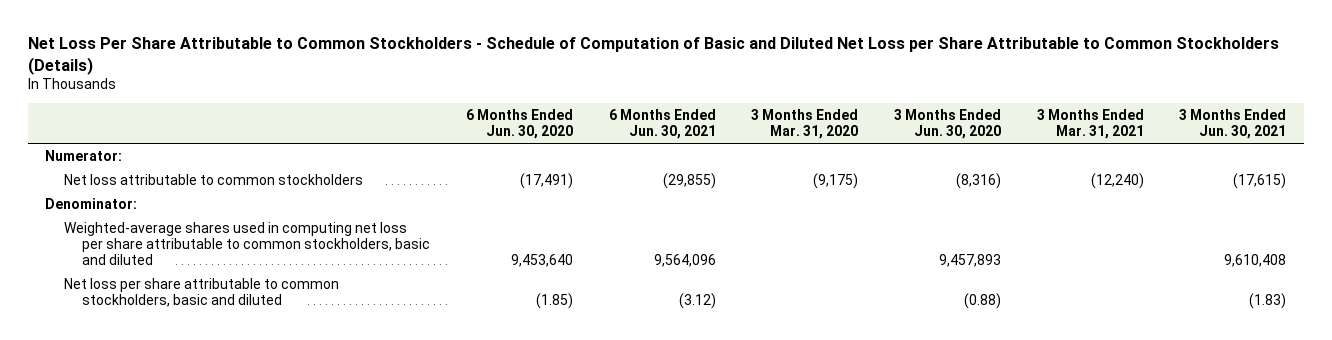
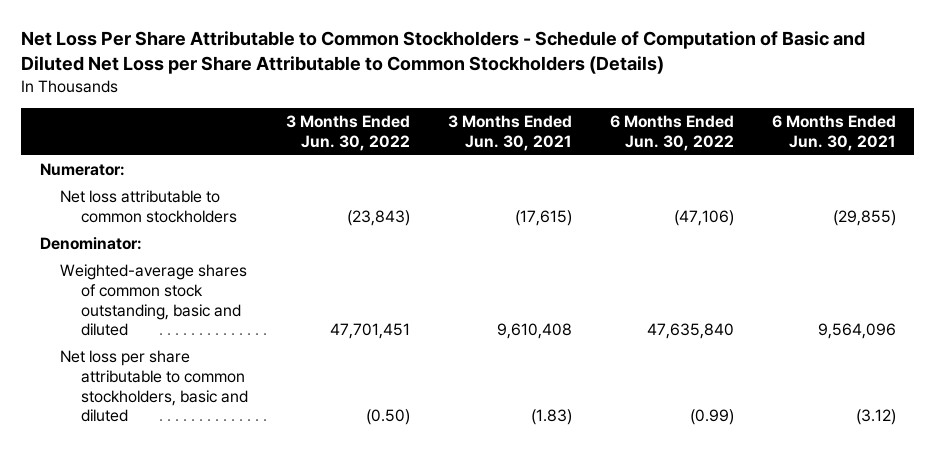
[465,109,573,139] 6 Months Ended Jun. 30, 2020 -> none
[751,109,859,139] 3 Months Ended Mar. 31, 2020 -> none
[893,109,1001,139] 3 Months Ended Jun. 30, 2020 -> none
[1036,109,1144,139] 3 Months Ended Mar. 31, 2021 -> none
none -> [285,114,410,151] 3 Months Ended Jun. 30, 2022
none -> [609,114,734,151] 6 Months Ended Jun. 30, 2022
[63,222,431,265] Weighted-average shares used in computing net loss per share attributable to common stockholders, basic and diluted -> [60,264,248,337] Weighted-average shares of common stock outstanding, basic and diluted

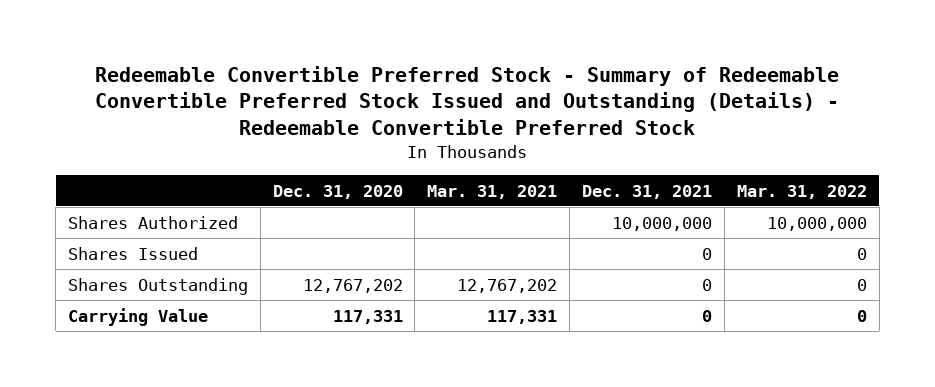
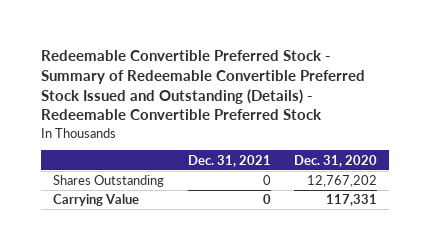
[427,184,558,199] Mar. 31, 2021 -> none
[736,184,867,199] Mar. 31, 2022 -> none
[67,215,238,229] Shares Authorized -> none
[67,246,198,260] Shares Issued -> none

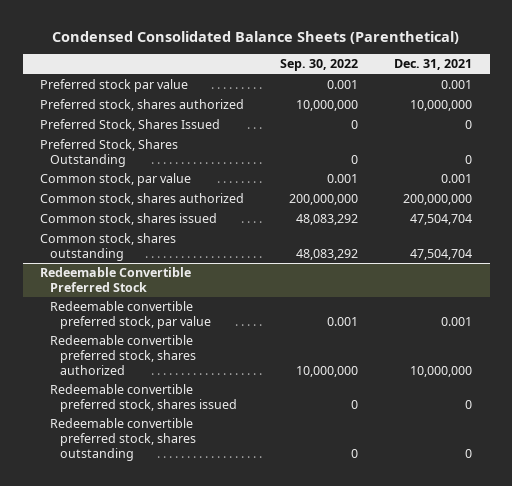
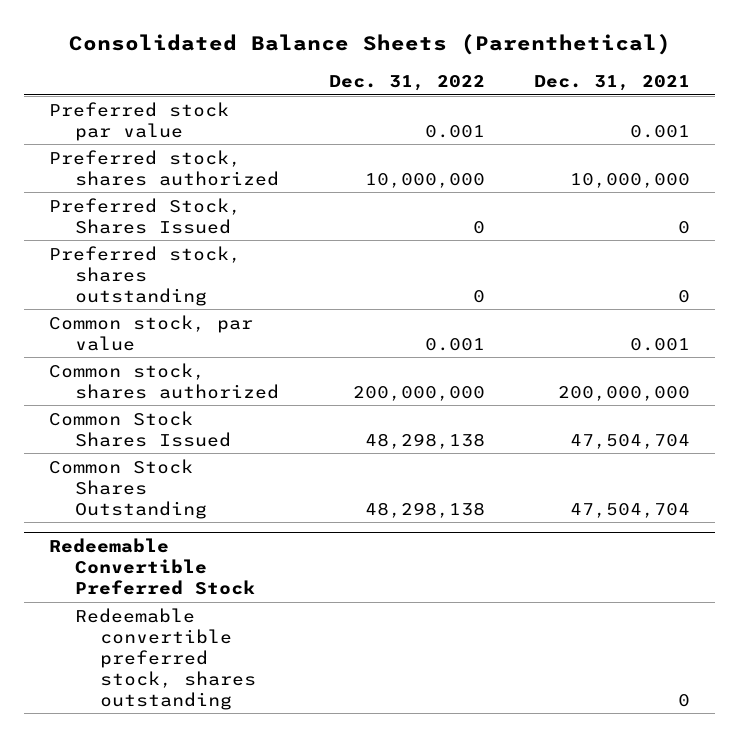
[52,30,460,44] Condensed Consolidated Balance Sheets (Parenthetical) -> [68,34,671,56] Consolidated Balance Sheets (Parenthetical)
[280,59,359,72] Sep. 30, 2022 -> none
none -> [328,75,485,92] Dec. 31, 2022
[40,139,179,167] Preferred Stock, Shares Outstanding -> [48,245,241,306] Preferred stock, shares outstanding
[40,213,218,226] Common stock, shares issued -> [48,410,231,447] Common Stock Shares Issued
[40,233,177,261] Common stock, shares outstanding -> [48,458,207,519] Common Stock Shares Outstanding
[50,301,212,329] Redeemable convertible preferred stock, par value -> none
[50,335,197,375] Redeemable convertible preferred stock, shares authorized -> none
[50,384,238,412] Redeemable convertible preferred stock, shares issued -> none

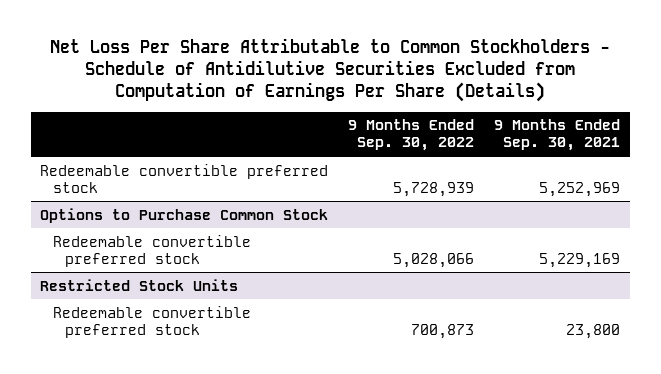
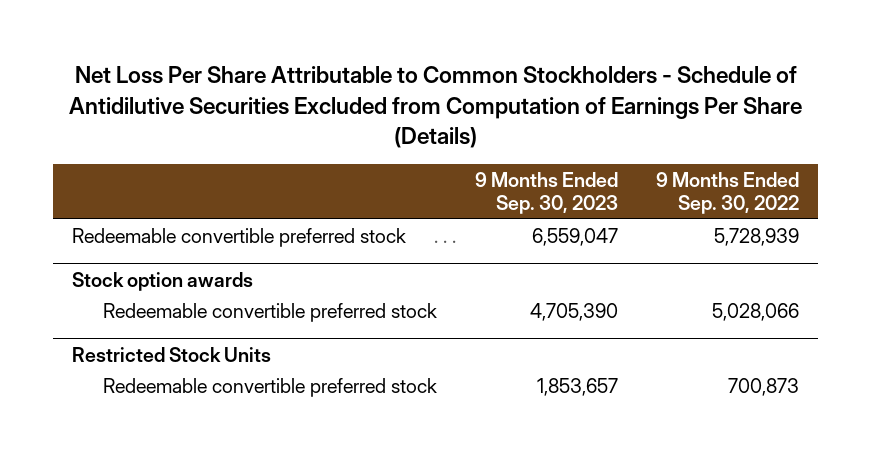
[494,119,621,152] 9 Months Ended Sep. 30, 2021 -> none
none -> [475,171,619,215] 9 Months Ended Sep. 30, 2023
[40,207,329,223] Options to Purchase Common Stock -> [72,271,254,291] Stock option awards

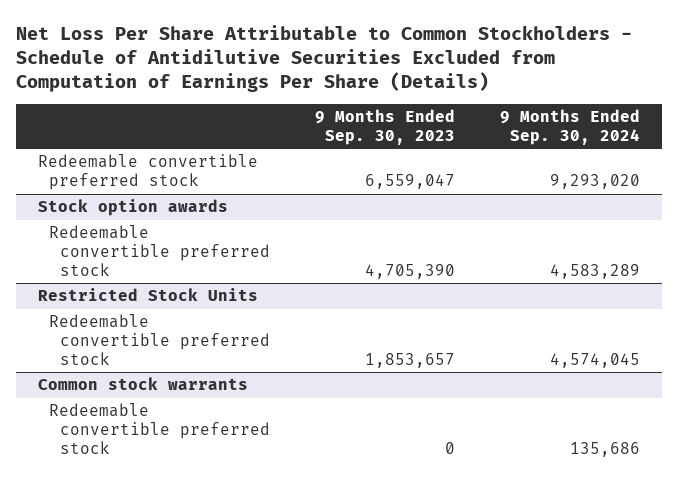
[656,171,800,215] 9 Months Ended Sep. 30, 2022 -> none
none -> [499,108,640,145] 9 Months Ended Sep. 30, 2024
none -> [38,377,249,391] Common stock warrants
none -> [48,403,270,455] Redeemable convertible preferred stock

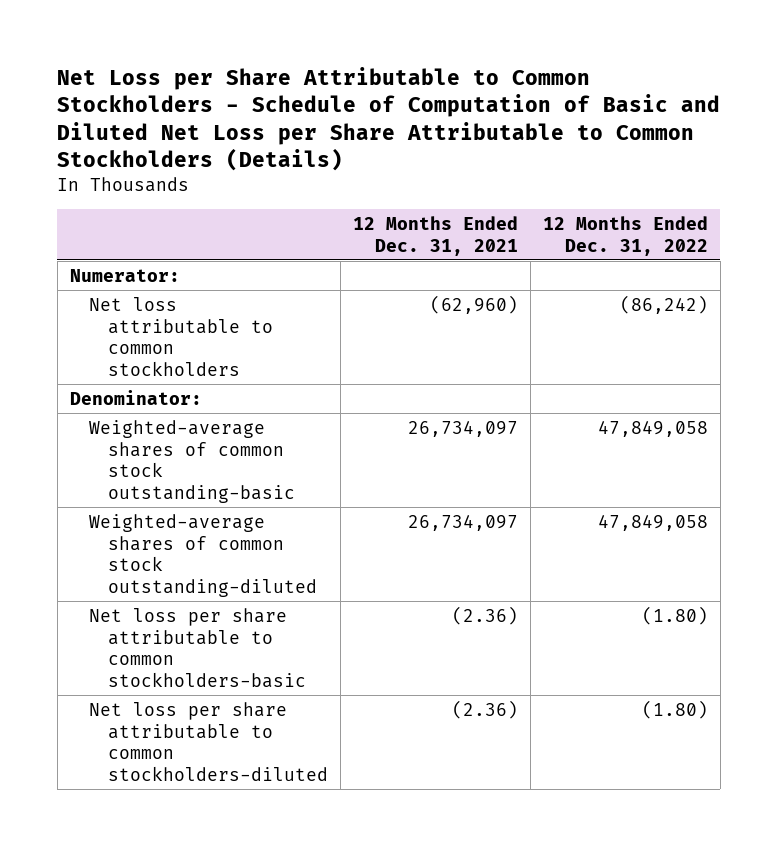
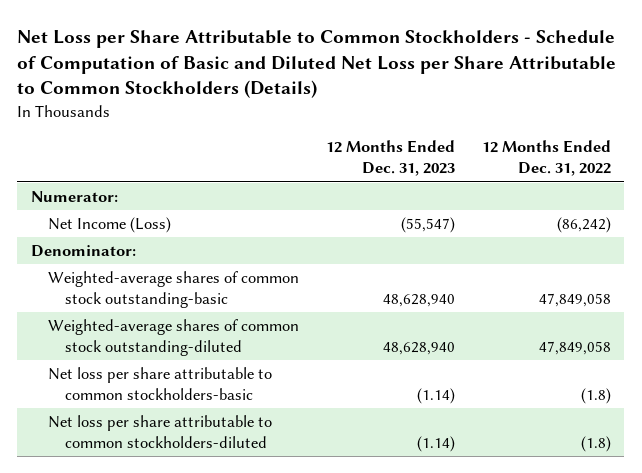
[352,215,518,256] 12 Months Ended Dec. 31, 2021 -> none
none -> [325,140,455,177] 12 Months Ended Dec. 31, 2023
[88,296,273,377] Net loss attributable to common stockholders -> [47,217,171,234] Net Income (Loss)
[641,605,708,625] (1.80) -> [580,388,611,405] (1.8)
[641,699,708,719] (1.80) -> [580,436,611,453] (1.8)

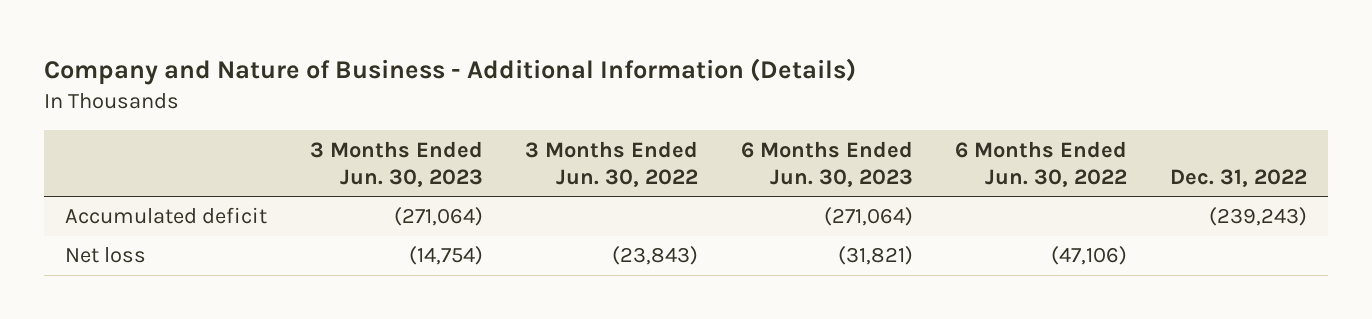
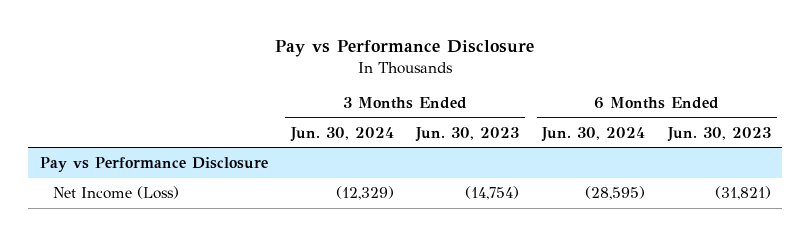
[43,58,856,86] Company and Nature of Business - Additional Information (Details) -> [275,40,535,58] Pay vs Performance Disclosure
[525,140,699,188] 3 Months Ended Jun. 30, 2022 -> none
[955,140,1128,188] 6 Months Ended Jun. 30, 2022 -> none
[1170,169,1308,188] Dec. 31, 2022 -> none
none -> [289,126,394,142] Jun. 30, 2024
none -> [541,126,646,142] Jun. 30, 2024
[64,207,267,225] Accumulated deficit -> none
none -> [39,157,268,173] Pay vs Performance Disclosure
[64,247,146,264] Net loss -> [52,186,179,200] Net Income (Loss)

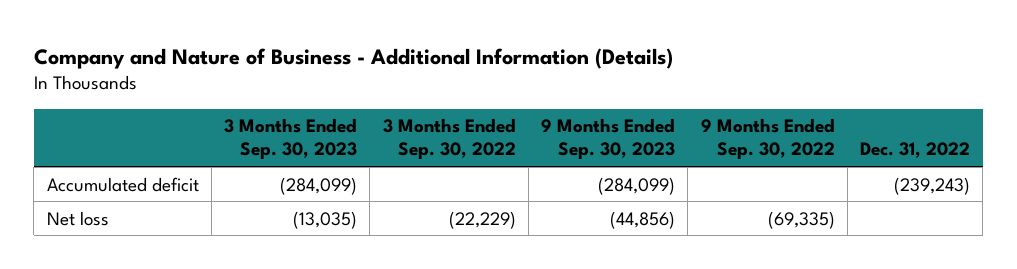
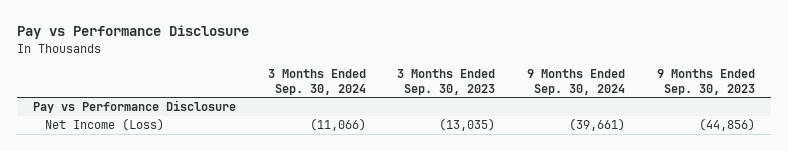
[33,47,673,69] Company and Nature of Business - Additional Information (Details) -> [17,25,250,40] Pay vs Performance Disclosure
[382,118,516,160] 3 Months Ended Sep. 30, 2022 -> none
[700,118,835,160] 9 Months Ended Sep. 30, 2022 -> none
[859,142,970,159] Dec. 31, 2022 -> none
none -> [267,69,366,95] 3 Months Ended Sep. 30, 2024
none -> [527,69,626,95] 9 Months Ended Sep. 30, 2024
[46,176,199,192] Accumulated deficit -> none
none -> [32,100,236,114] Pay vs Performance Disclosure
[46,210,109,226] Net loss -> [44,118,164,132] Net Income (Loss)

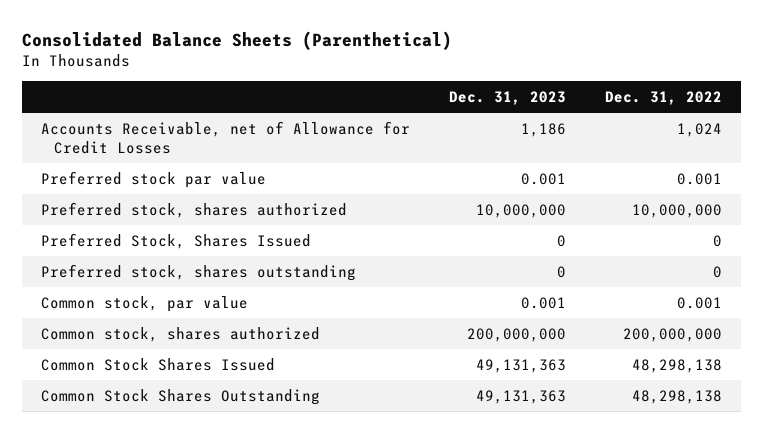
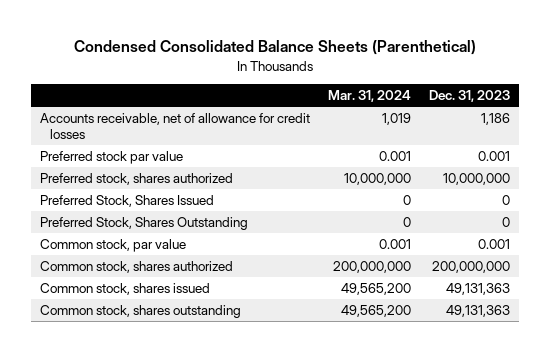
[22,30,453,50] Consolidated Balance Sheets (Parenthetical) -> [73,40,476,56] Condensed Consolidated Balance Sheets (Parenthetical)
[604,91,722,106] Dec. 31, 2022 -> none
none -> [327,90,411,103] Mar. 31, 2024
[41,120,411,155] Accounts Receivable, net of Allowance for Credit Losses -> [40,112,311,139] Accounts receivable, net of allowance for credit losses
[41,263,357,281] Preferred stock, shares outstanding -> [40,216,249,230] Preferred Stock, Shares Outstanding
[41,357,276,371] Common Stock Shares Issued -> [40,282,211,295] Common stock, shares issued
[41,388,321,405] Common Stock Shares Outstanding -> [40,304,242,318] Common stock, shares outstanding

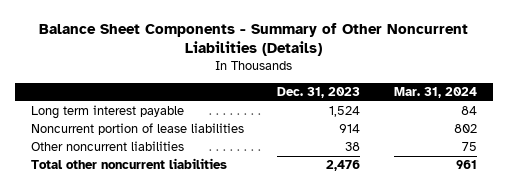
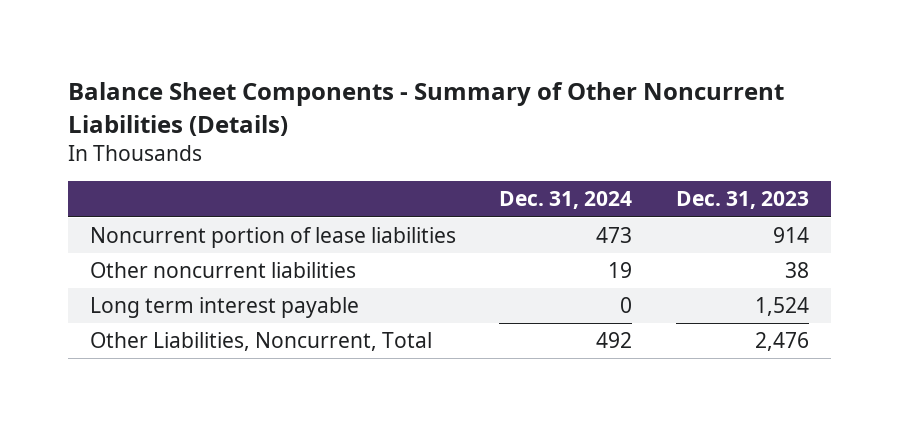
[393,86,477,98] Mar. 31, 2024 -> none
none -> [499,191,633,210] Dec. 31, 2024
[31,105,185,120] Long term interest payable -> [89,297,359,319] Long term interest payable
[31,158,228,170] Total other noncurrent liabilities -> [89,332,432,352] Other Liabilities, Noncurrent, Total

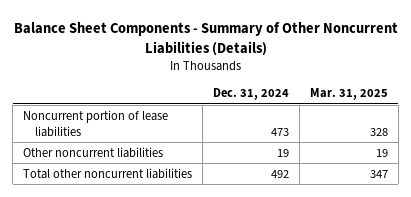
[676,191,810,210] Dec. 31, 2023 -> none
none -> [309,88,388,101] Mar. 31, 2025
[89,297,359,319] Long term interest payable -> none
[89,332,432,352] Other Liabilities, Noncurrent, Total -> [23,167,193,179] Total other noncurrent liabilities

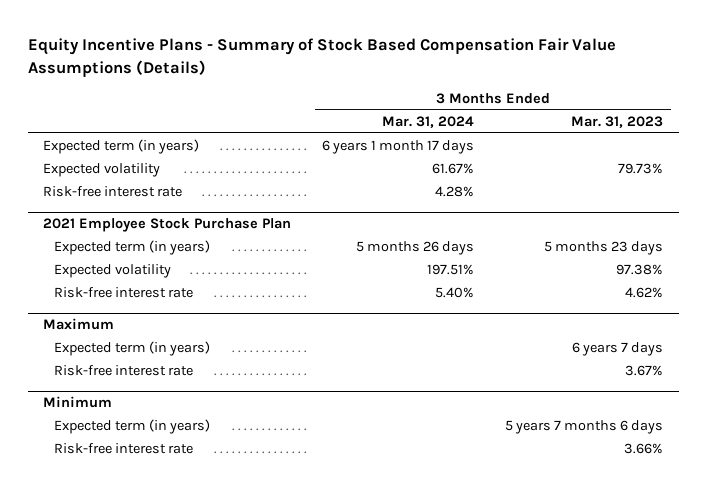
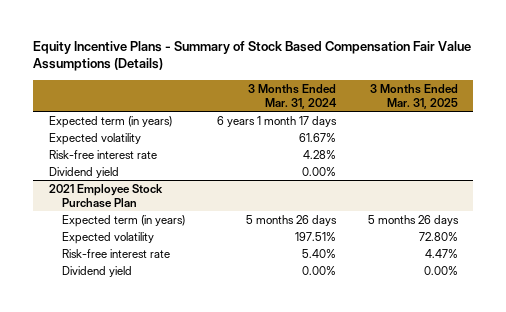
[571,115,664,128] Mar. 31, 2023 -> none
none -> [369,83,458,109] 3 Months Ended Mar. 31, 2025
none -> [48,166,119,178] Dividend yield
[43,318,115,331] Maximum -> none
[53,340,210,356] Expected term (in years) -> none
[53,364,193,376] Risk-free interest rate -> none
[43,396,113,409] Minimum -> none
[53,418,210,434] Expected term (in years) -> none
[53,442,193,454] Risk-free interest rate -> none
none -> [62,265,133,277] Dividend yield

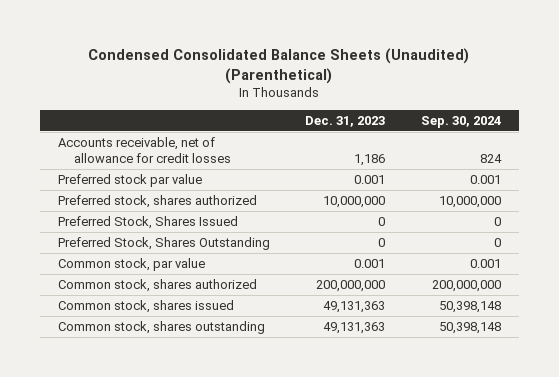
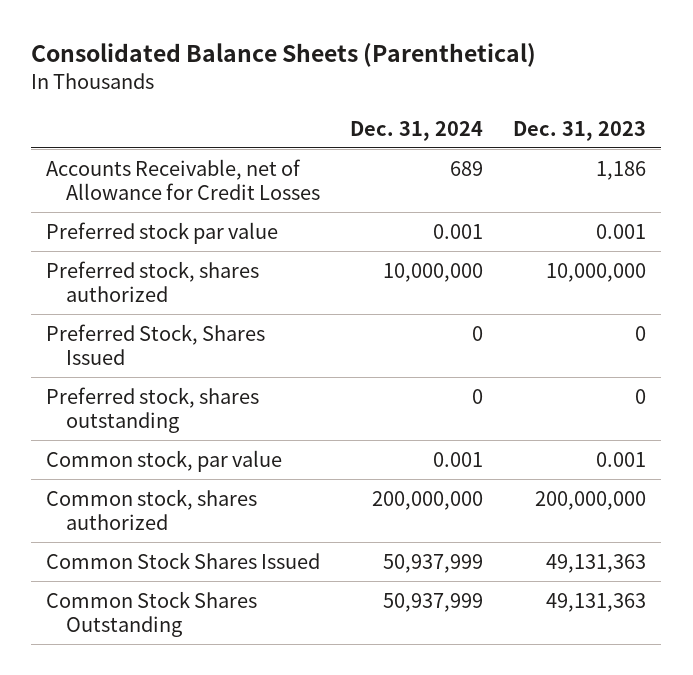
[88,47,470,84] Condensed Consolidated Balance Sheets (Unaudited) (Parenthetical) -> [31,43,537,68] Consolidated Balance Sheets (Parenthetical)
[420,115,501,128] Sep. 30, 2024 -> none
none -> [350,120,484,141] Dec. 31, 2024
[57,137,232,163] Accounts receivable, net of allowance for credit losses -> [46,158,321,201] Accounts Receivable, net of Allowance for Credit Losses
[57,237,270,251] Preferred Stock, Shares Outstanding -> [46,386,260,434] Preferred stock, shares outstanding
[57,300,234,314] Common stock, shares issued -> [46,551,321,569] Common Stock Shares Issued
[57,321,265,335] Common stock, shares outstanding -> [46,590,258,638] Common Stock Shares Outstanding

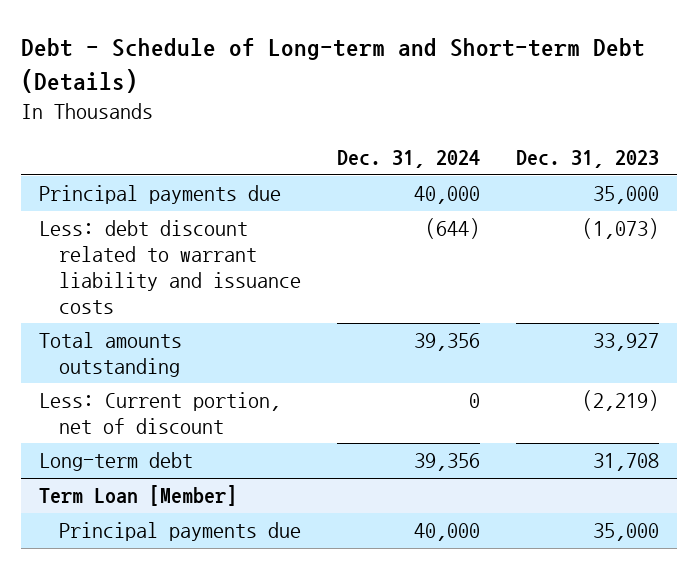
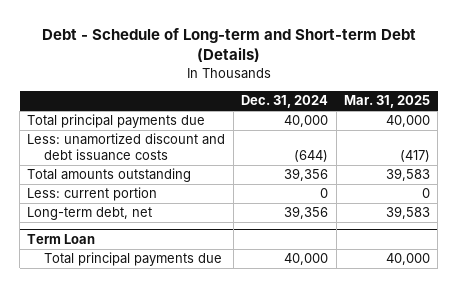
[515,150,659,169] Dec. 31, 2023 -> none
none -> [344,95,431,109] Mar. 31, 2025
[38,185,281,205] Principal payments due -> [27,114,206,129] Total principal payments due
[38,220,301,314] Less: debt discount related to warrant liability and issuance costs -> [27,133,226,161] Less: unamortized discount and debt issuance costs
[38,392,281,435] Less: Current portion, net of discount -> [27,187,158,202] Less: current portion
[38,452,193,472] Long-term debt -> [27,207,153,221] Long-term debt, net
[38,485,237,507] Term Loan [Member] -> [27,234,96,245] Term Loan
[58,522,301,542] Principal payments due -> [44,252,223,267] Total principal payments due

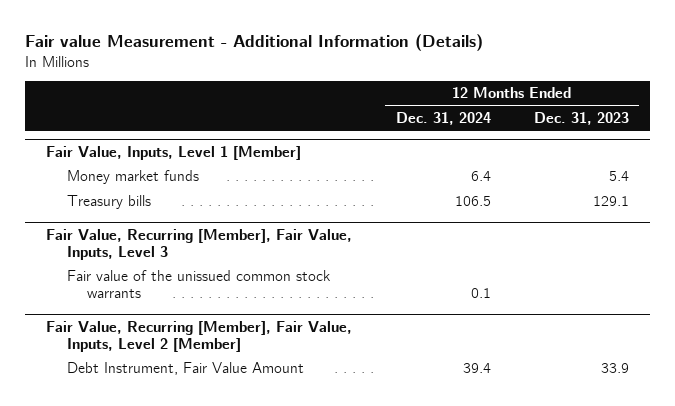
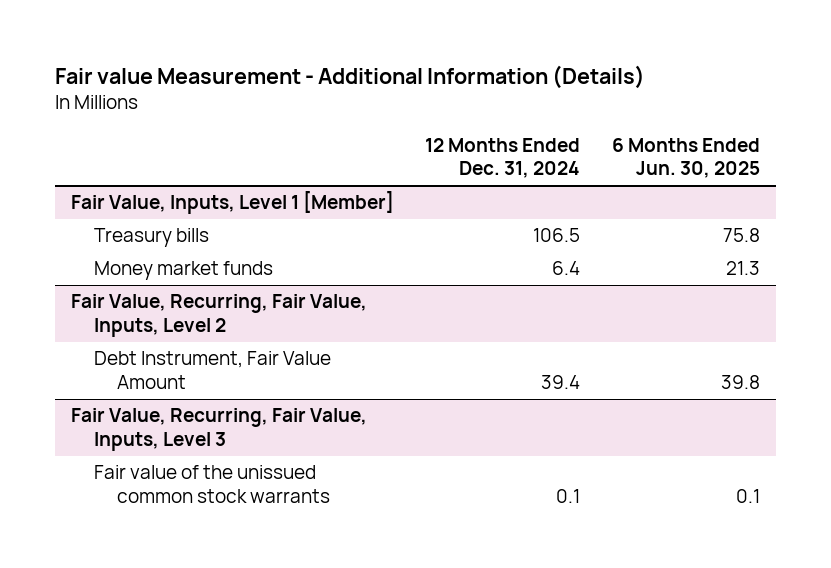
[533,112,629,126] Dec. 31, 2023 -> none
none -> [612,137,761,179] 6 Months Ended Jun. 30, 2025
[46,228,353,260] Fair Value, Recurring [Member], Fair Value, Inputs, Level 3 -> none
[66,270,331,299] Fair value of the unissued common stock warrants -> none
[66,170,199,185] Money market funds -> [93,261,273,281] Money market funds
[46,320,353,352] Fair Value, Recurring [Member], Fair Value, Inputs, Level 2 [Member] -> [70,294,367,338] Fair Value, Recurring, Fair Value, Inputs, Level 2
none -> [70,408,367,452] Fair Value, Recurring, Fair Value, Inputs, Level 3
none -> [93,465,331,504] Fair value of the unissued common stock warrants

